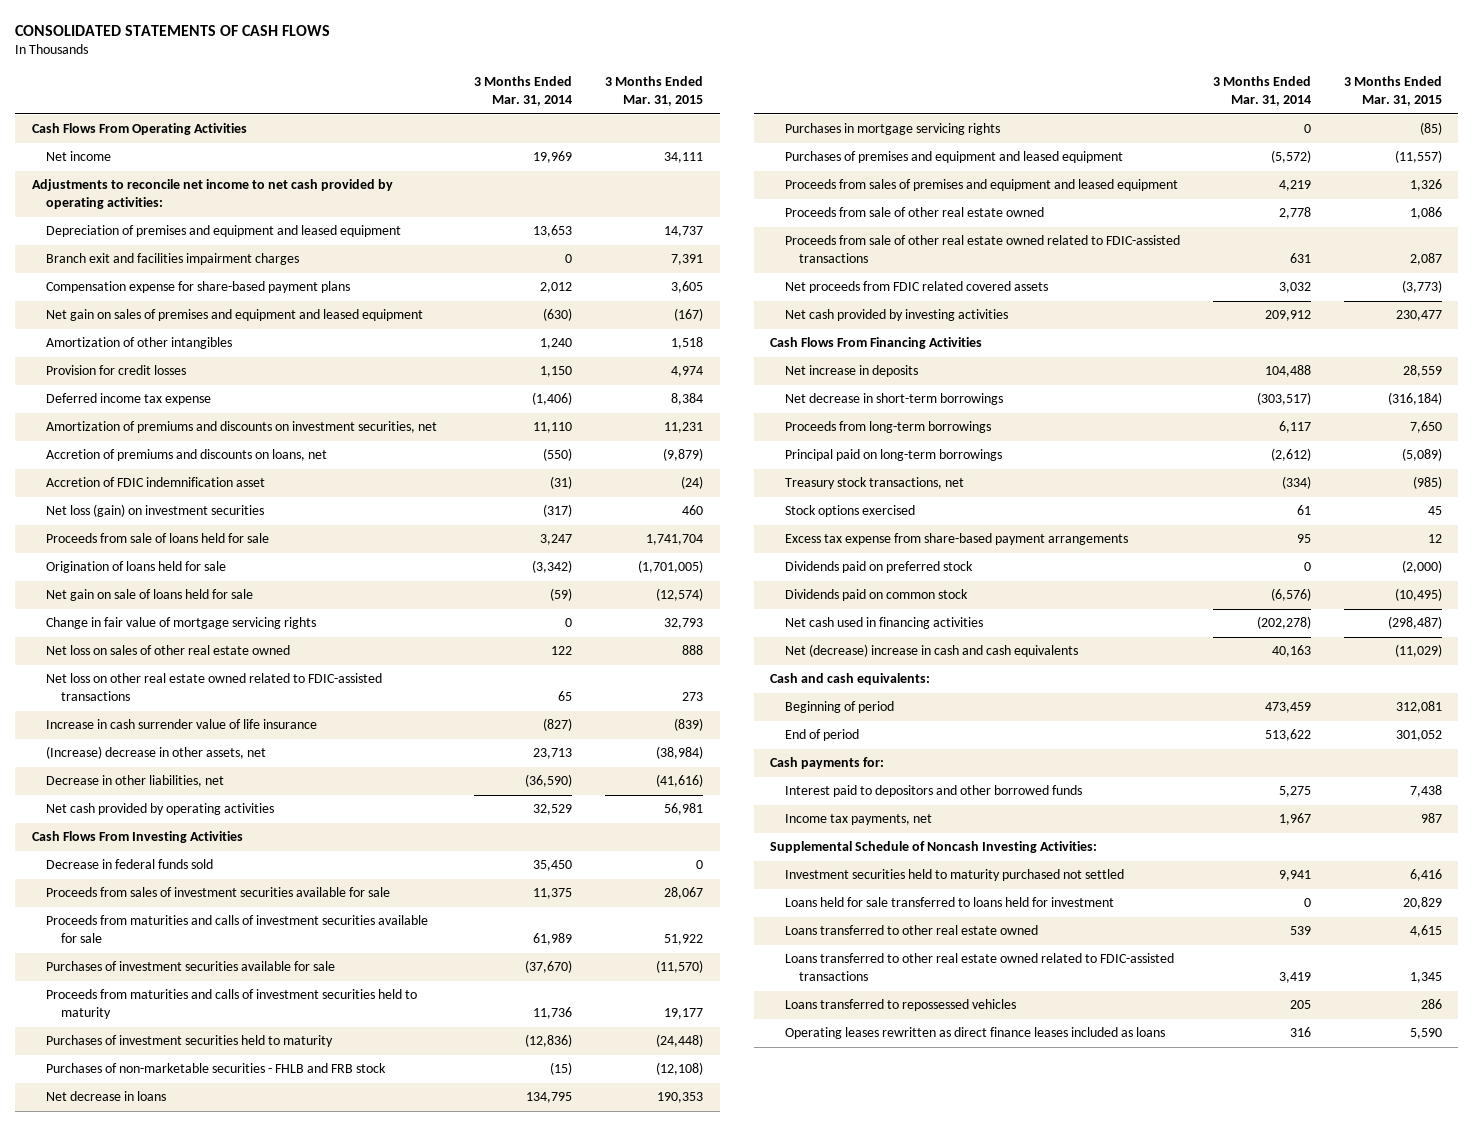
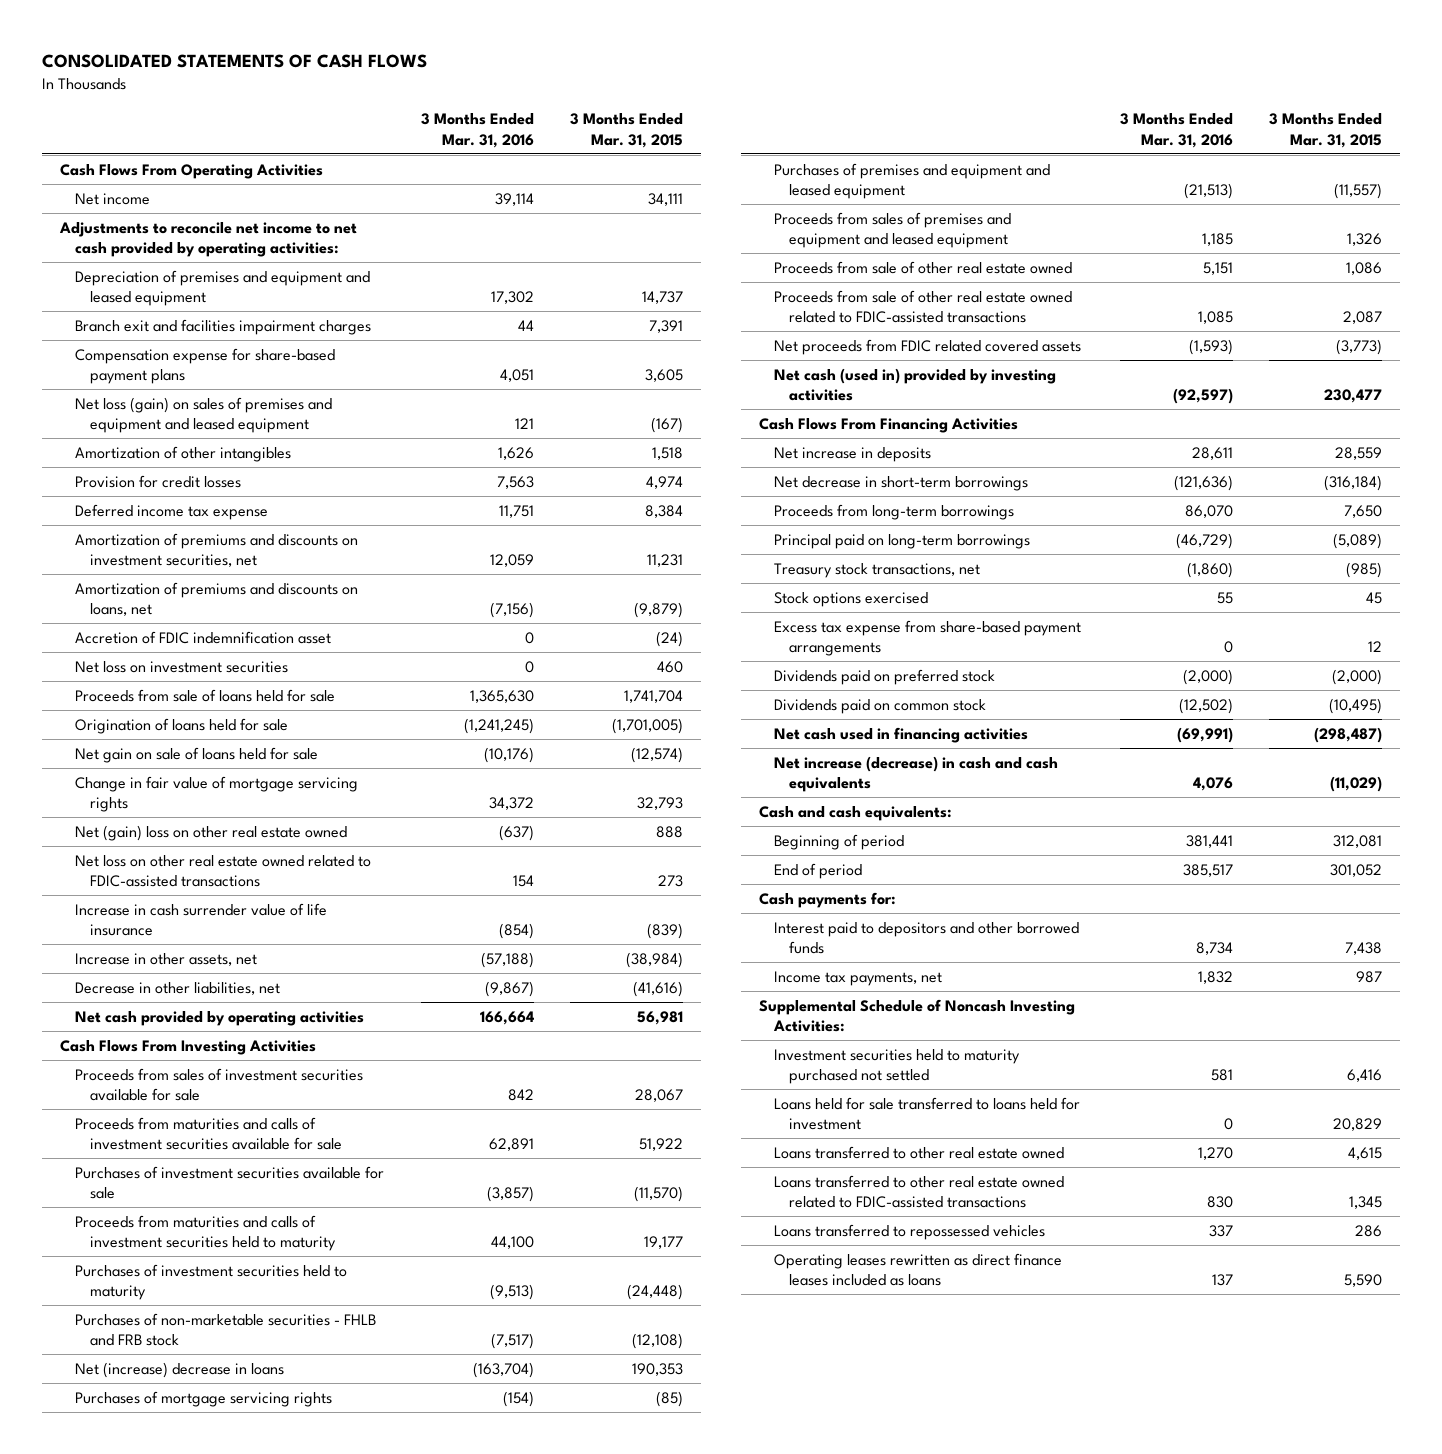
[474,76,573,107] 3 Months Ended Mar. 31, 2014 -> none
none -> [420,113,534,148] 3 Months Ended Mar. 31, 2016
[46,309,424,322] Net gain on sales of premises and equipment and leased equipment -> [75,396,333,433] Net loss (gain) on sales of premises and equipment and leased equipment
[46,449,328,462] Accretion of premiums and discounts on loans, net -> [75,581,359,616] Amortization of premiums and discounts on loans, net
[46,504,265,518] Net loss (gain) on investment securities -> [75,660,289,673] Net loss on investment securities
[46,645,291,656] Net loss on sales of other real estate owned -> [75,824,348,841] Net (gain) loss on other real estate owned
[46,746,267,760] (Increase) decrease in other assets, net -> [75,952,258,966] Increase in other assets, net
[46,859,214,870] Decrease in federal funds sold -> none
[46,1091,167,1102] Net decrease in loans -> [75,1361,285,1378] Net (increase) decrease in loans
[784,123,1000,136] Purchases in mortgage servicing rights -> [75,1390,333,1407] Purchases of mortgage servicing rights
[784,309,1008,322] Net cash provided by investing activities -> [774,367,1057,401] Net cash (used in) provided by investing activities
[784,644,1078,658] Net (decrease) increase in cash and cash equivalents -> [774,755,1059,792] Net increase (decrease) in cash and cash equivalents

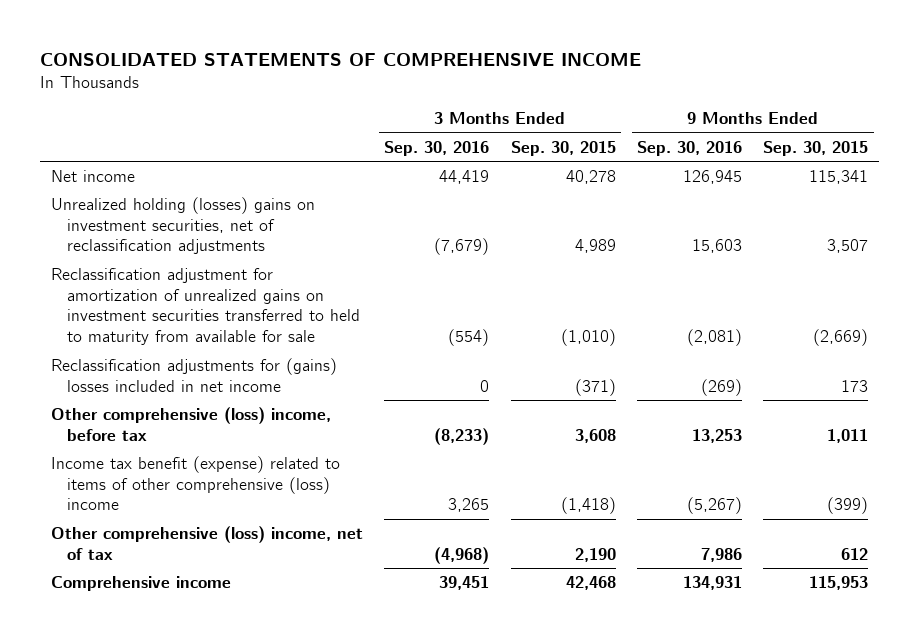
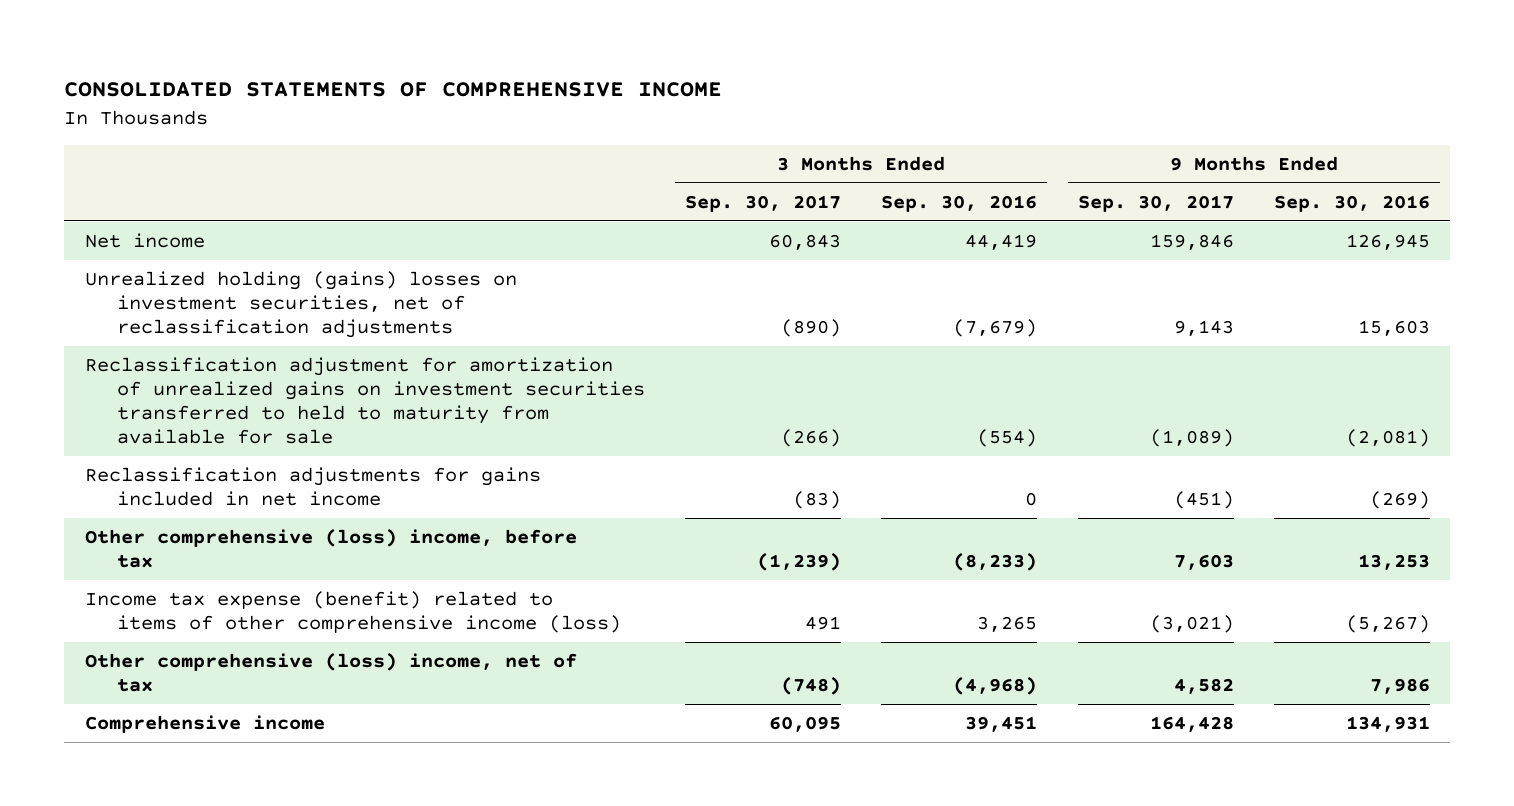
[510,140,616,156] Sep. 30, 2015 -> none
[763,140,869,156] Sep. 30, 2015 -> none
none -> [685,194,842,212] Sep. 30, 2017
none -> [1077,194,1234,212] Sep. 30, 2017
[51,196,316,255] Unrealized holding (losses) gains on investment securities, net of reclassification adjustments -> [84,271,517,338] Unrealized holding (gains) losses on investment securities, net of reclassification adjustments
[51,357,338,392] Reclassification adjustments for (gains) losses included in net income -> [84,467,541,506] Reclassification adjustments for gains included in net income
[51,455,341,511] Income tax benefit (expense) related to items of other comprehensive (loss) income -> [84,591,621,633] Income tax expense (benefit) related to items of other comprehensive income (loss)

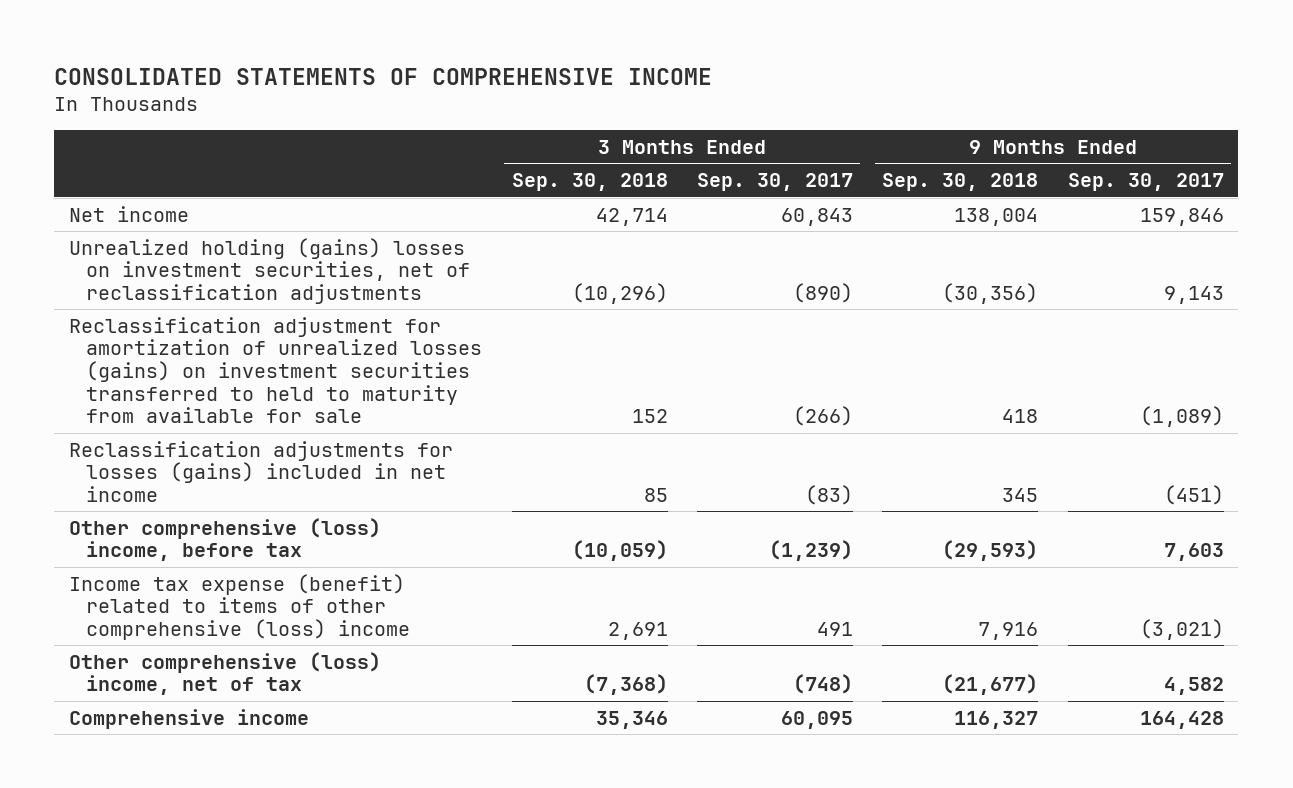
[881,194,1038,212] Sep. 30, 2016 -> none
[1273,194,1430,212] Sep. 30, 2016 -> none
none -> [511,172,668,191] Sep. 30, 2018
none -> [882,172,1039,191] Sep. 30, 2018
[84,357,645,444] Reclassification adjustment for amortization of unrealized gains on investment securities transferred to held to maturity from available for sale -> [69,316,483,424] Reclassification adjustment for amortization of unrealized losses (gains) on investment securities transferred to held to maturity from available for sale
[84,467,541,506] Reclassification adjustments for gains included in net income -> [69,440,454,502] Reclassification adjustments for losses (gains) included in net income
[84,591,621,633] Income tax expense (benefit) related to items of other comprehensive income (loss) -> [69,573,411,640] Income tax expense (benefit) related to items of other comprehensive (loss) income

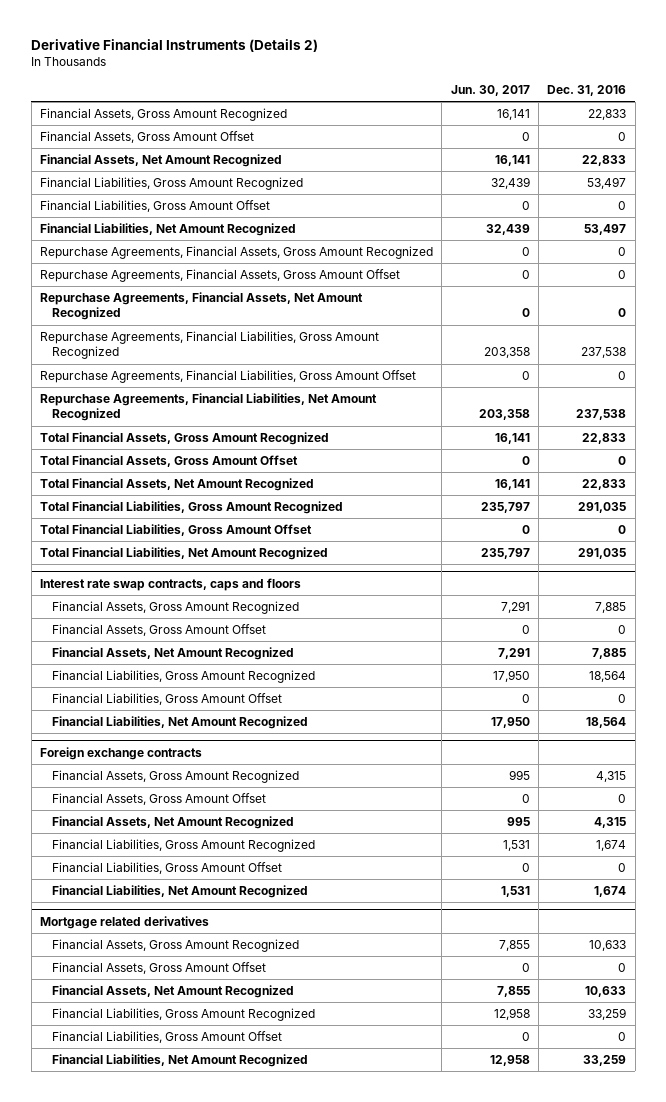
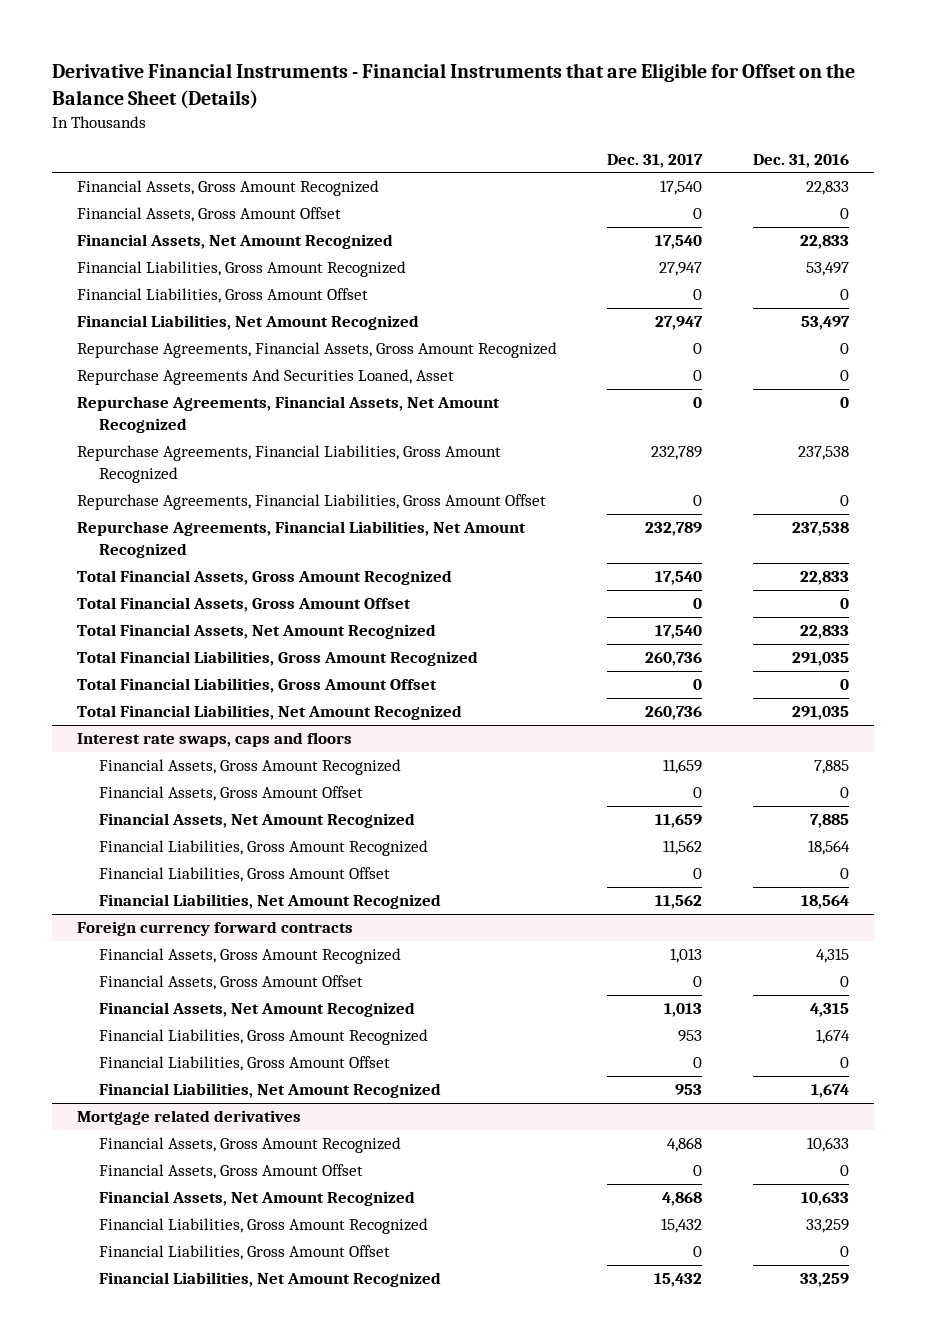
[31,38,319,52] Derivative Financial Instruments (Details 2) -> [51,63,855,109] Derivative Financial Instruments - Financial Instruments that are Eligible for Offset on the Balance Sheet (Details)
[450,84,530,96] Jun. 30, 2017 -> none
none -> [607,153,704,168] Dec. 31, 2017
[39,269,400,283] Repurchase Agreements, Financial Assets, Gross Amount Offset -> [76,369,454,386] Repurchase Agreements And Securities Loaned, Asset
[39,577,301,591] Interest rate swap contracts, caps and floors -> [76,732,352,748] Interest rate swaps, caps and floors
[39,746,202,760] Foreign exchange contracts -> [76,921,353,937] Foreign currency forward contracts

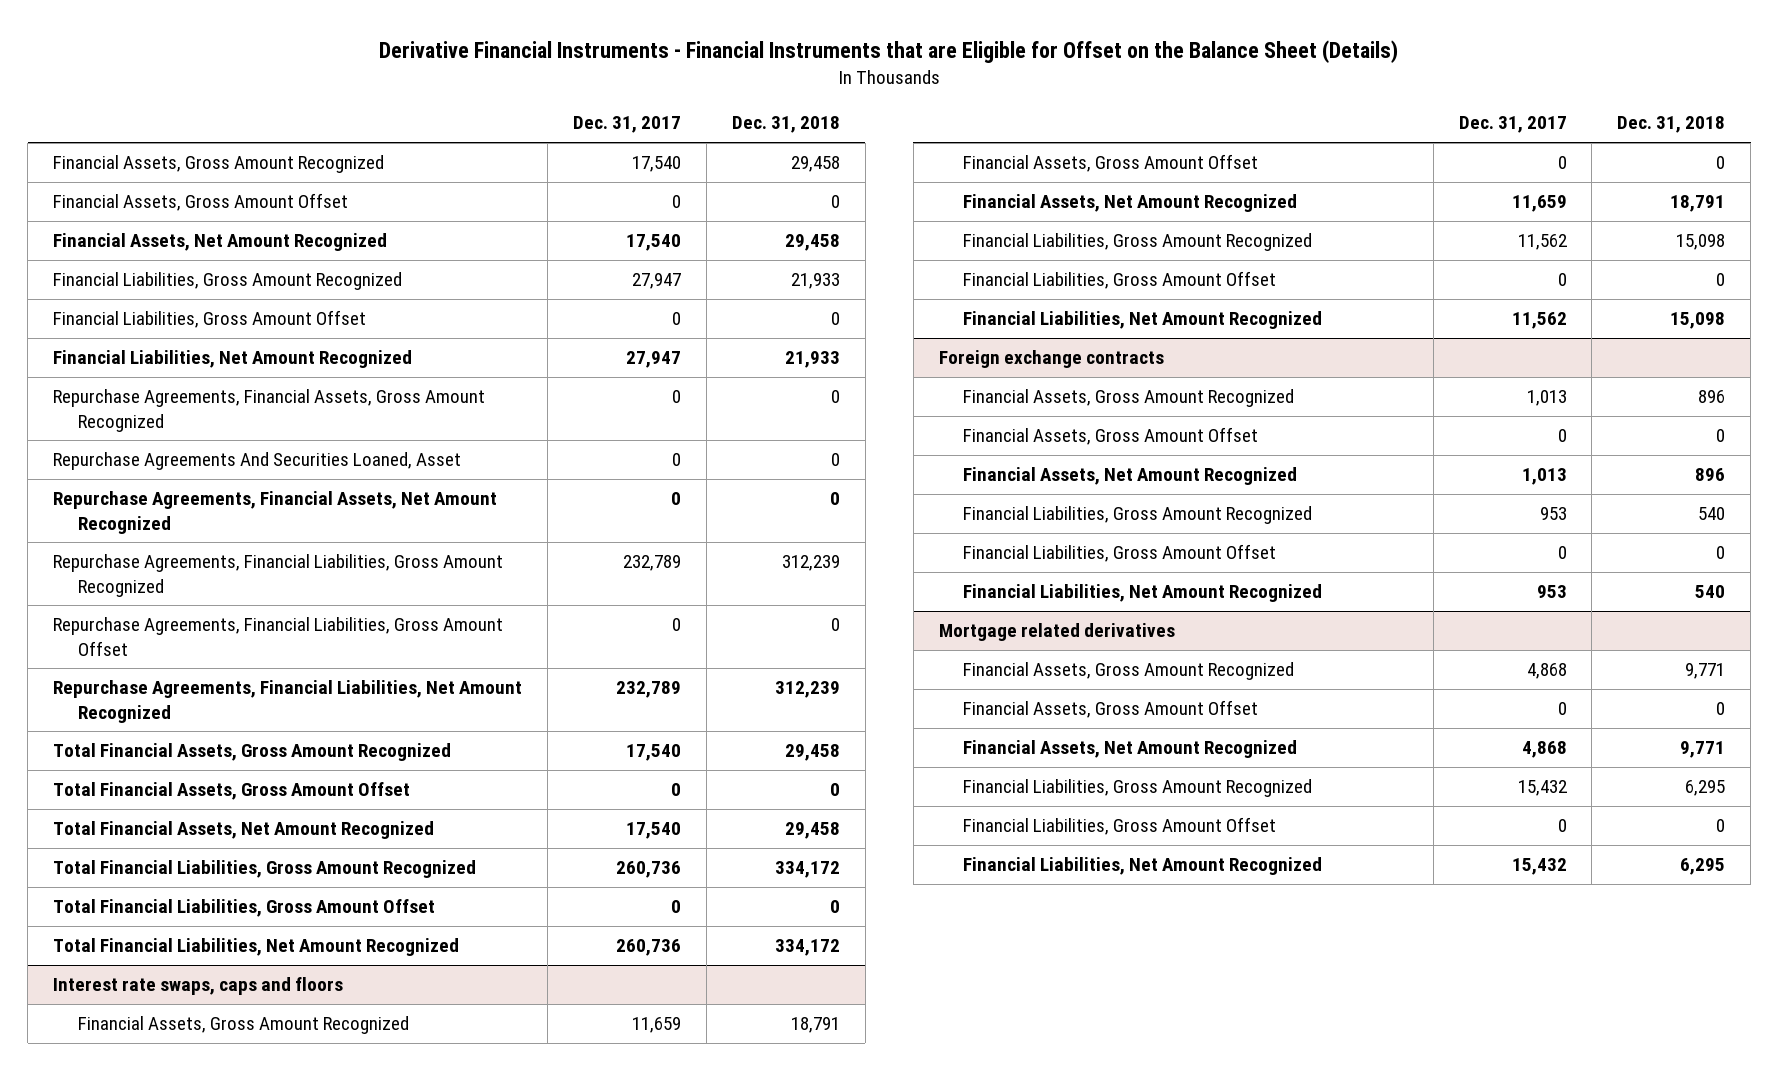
[752,153,849,168] Dec. 31, 2016 -> none
none -> [731,116,840,134] Dec. 31, 2018
[76,921,353,937] Foreign currency forward contracts -> [938,350,1164,369] Foreign exchange contracts

